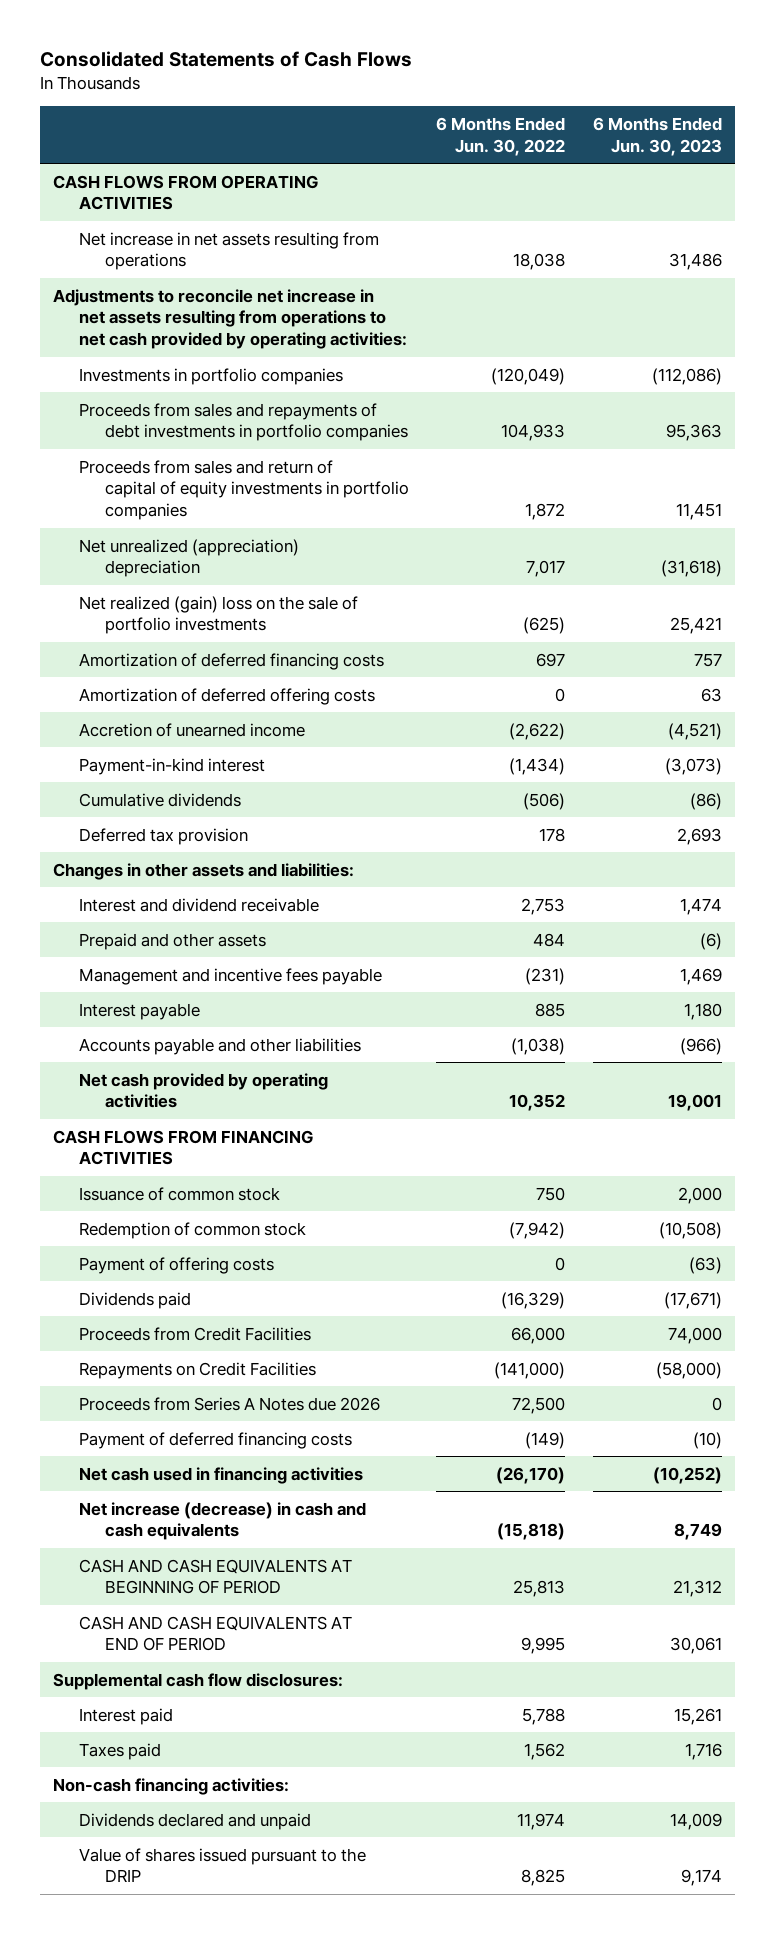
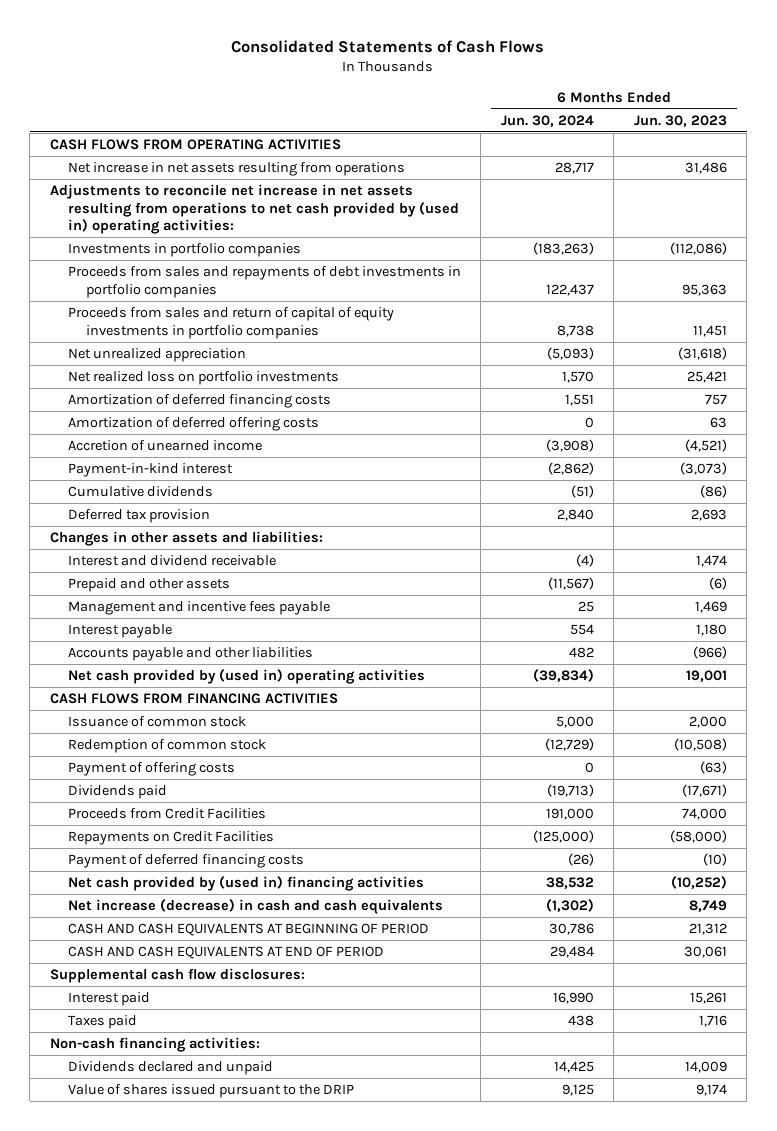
[436,117,566,156] 6 Months Ended Jun. 30, 2022 -> none
none -> [500,114,594,127] Jun. 30, 2024
[53,288,408,350] Adjustments to reconcile net increase in net assets resulting from operations to net cash provided by operating activities: -> [49,184,459,235] Adjustments to reconcile net increase in net assets resulting from operations to net cash provided by (used in) operating activities:
[79,538,300,578] Net unrealized (appreciation) depreciation -> [67,348,246,363] Net unrealized appreciation
[79,595,359,635] Net realized (gain) loss on the sale of portfolio investments -> [67,371,339,386] Net realized loss on portfolio investments
[79,1072,329,1109] Net cash provided by operating activities -> [67,669,425,685] Net cash provided by (used in) operating activities
[79,1396,381,1411] Proceeds from Series A Notes due 2026 -> none
[79,1466,364,1484] Net cash used in financing activities -> [67,876,424,892] Net cash provided by (used in) financing activities

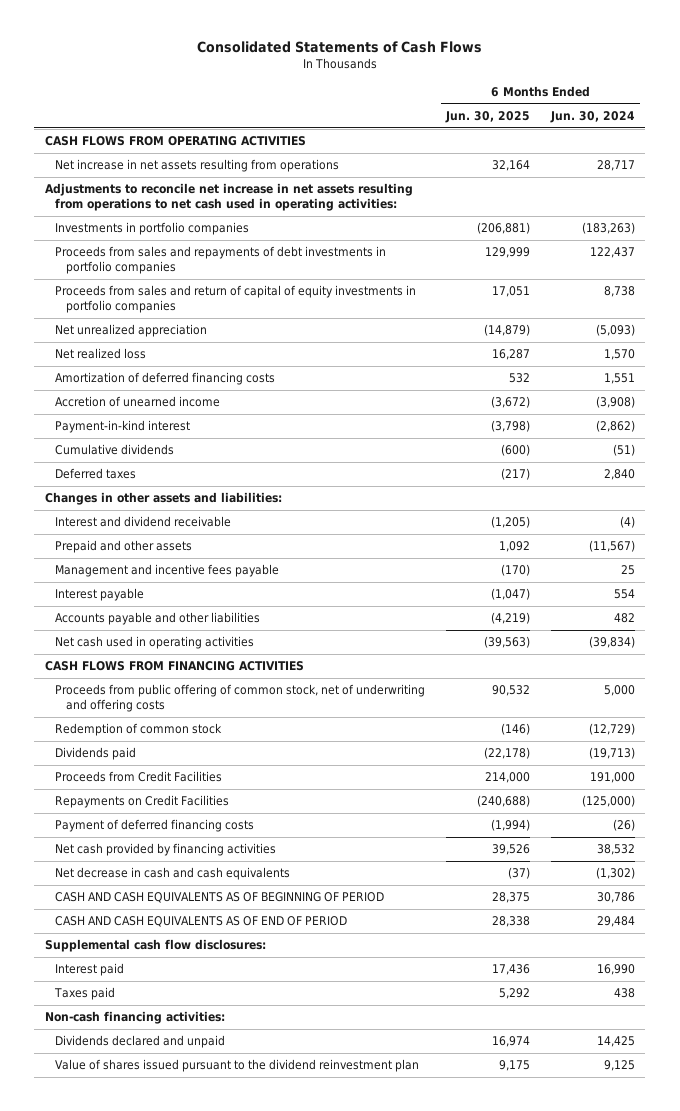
[633,114,727,127] Jun. 30, 2023 -> none
none -> [445,110,531,123] Jun. 30, 2025
[49,184,459,235] Adjustments to reconcile net increase in net assets resulting from operations to net cash provided by (used in) operating activities: -> [44,183,413,212] Adjustments to reconcile net increase in net assets resulting from operations to net cash used in operating activities:
[67,371,339,386] Net realized loss on portfolio investments -> [55,348,147,360] Net realized loss
[67,417,319,432] Amortization of deferred offering costs -> none
[67,509,210,524] Deferred tax provision -> [55,468,137,480] Deferred taxes
[67,669,425,685] Net cash provided by (used in) operating activities -> [55,636,255,650] Net cash used in operating activities
[67,716,246,728] Issuance of common stock -> [55,684,426,713] Proceeds from public offering of common stock, net of underwriting and offering costs
[67,762,235,777] Payment of offering costs -> none
[67,876,424,892] Net cash provided by (used in) financing activities -> [55,843,277,857] Net cash provided by financing activities
[67,899,443,915] Net increase (decrease) in cash and cash equivalents -> [55,867,291,881] Net decrease in cash and cash equivalents
[67,923,429,937] CASH AND CASH EQUIVALENTS AT BEGINNING OF PERIOD -> [55,892,385,904] CASH AND CASH EQUIVALENTS AS OF BEGINNING OF PERIOD
[67,946,384,960] CASH AND CASH EQUIVALENTS AT END OF PERIOD -> [55,916,348,928] CASH AND CASH EQUIVALENTS AS OF END OF PERIOD
[67,1084,354,1099] Value of shares issued pursuant to the DRIP -> [55,1059,420,1073] Value of shares issued pursuant to the dividend reinvestment plan

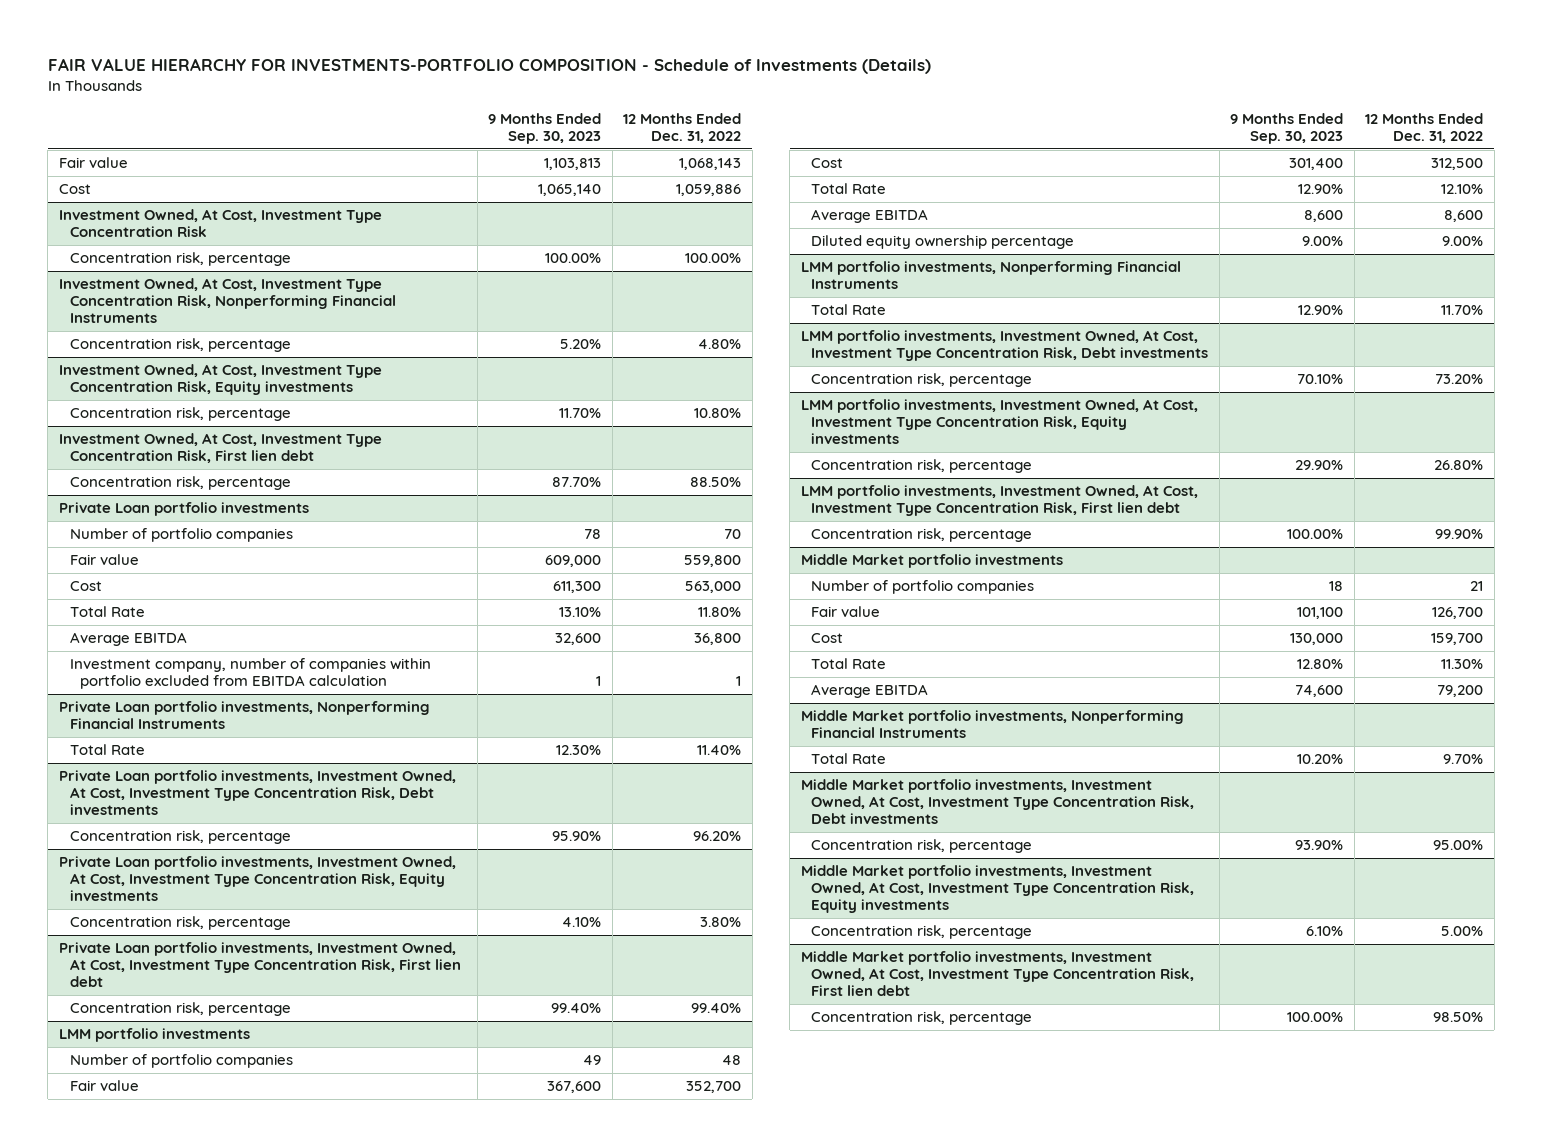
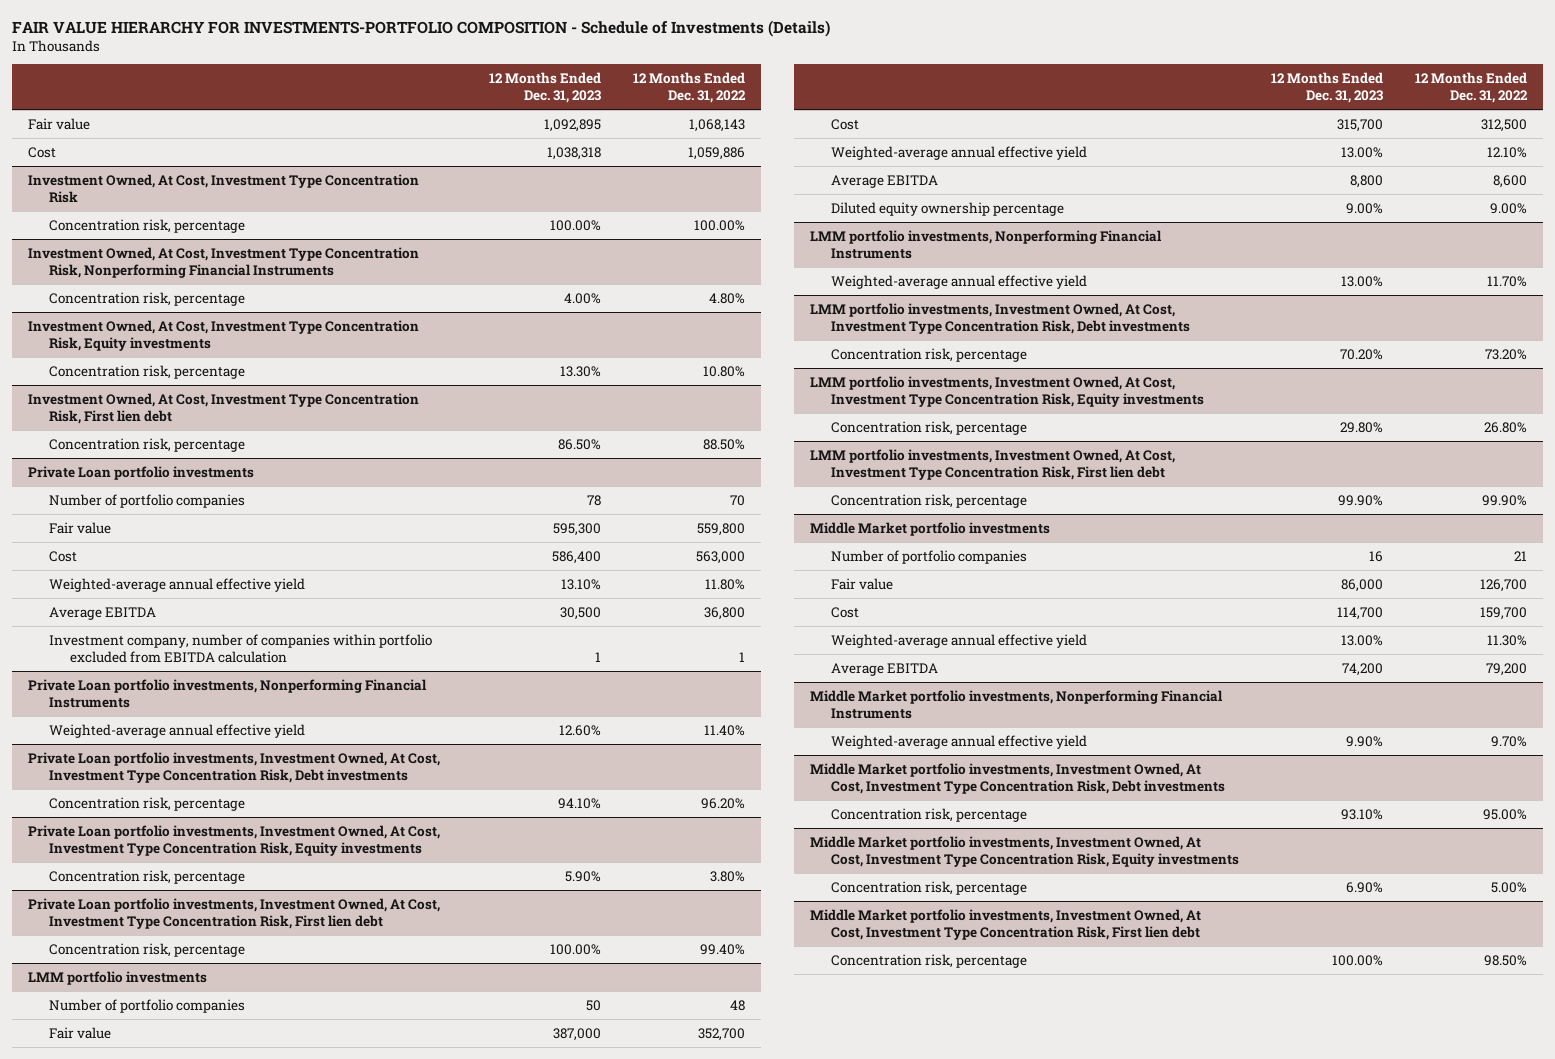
[488,113,602,145] 9 Months Ended Sep. 30, 2023 -> none
none -> [488,71,601,104] 12 Months Ended Dec. 31, 2023
[69,606,145,618] Total Rate -> [49,577,306,592] Weighted-average annual effective yield
[69,744,145,756] Total Rate -> [49,723,306,738] Weighted-average annual effective yield
[811,183,887,195] Total Rate -> [831,145,1088,160] Weighted-average annual effective yield
[811,304,887,316] Total Rate -> [831,274,1088,289] Weighted-average annual effective yield
[811,658,887,670] Total Rate -> [831,633,1088,648] Weighted-average annual effective yield
[811,753,887,765] Total Rate -> [831,734,1088,749] Weighted-average annual effective yield

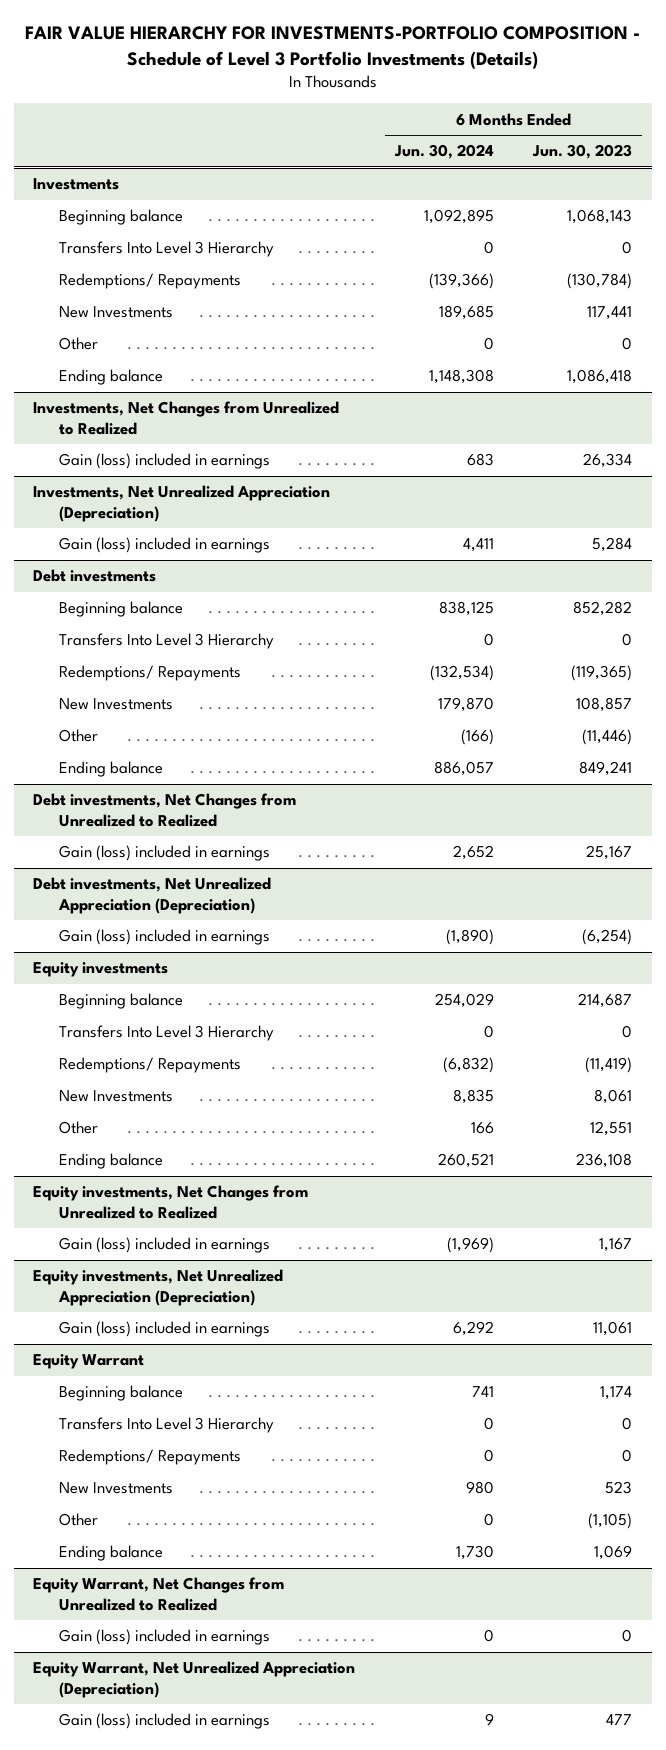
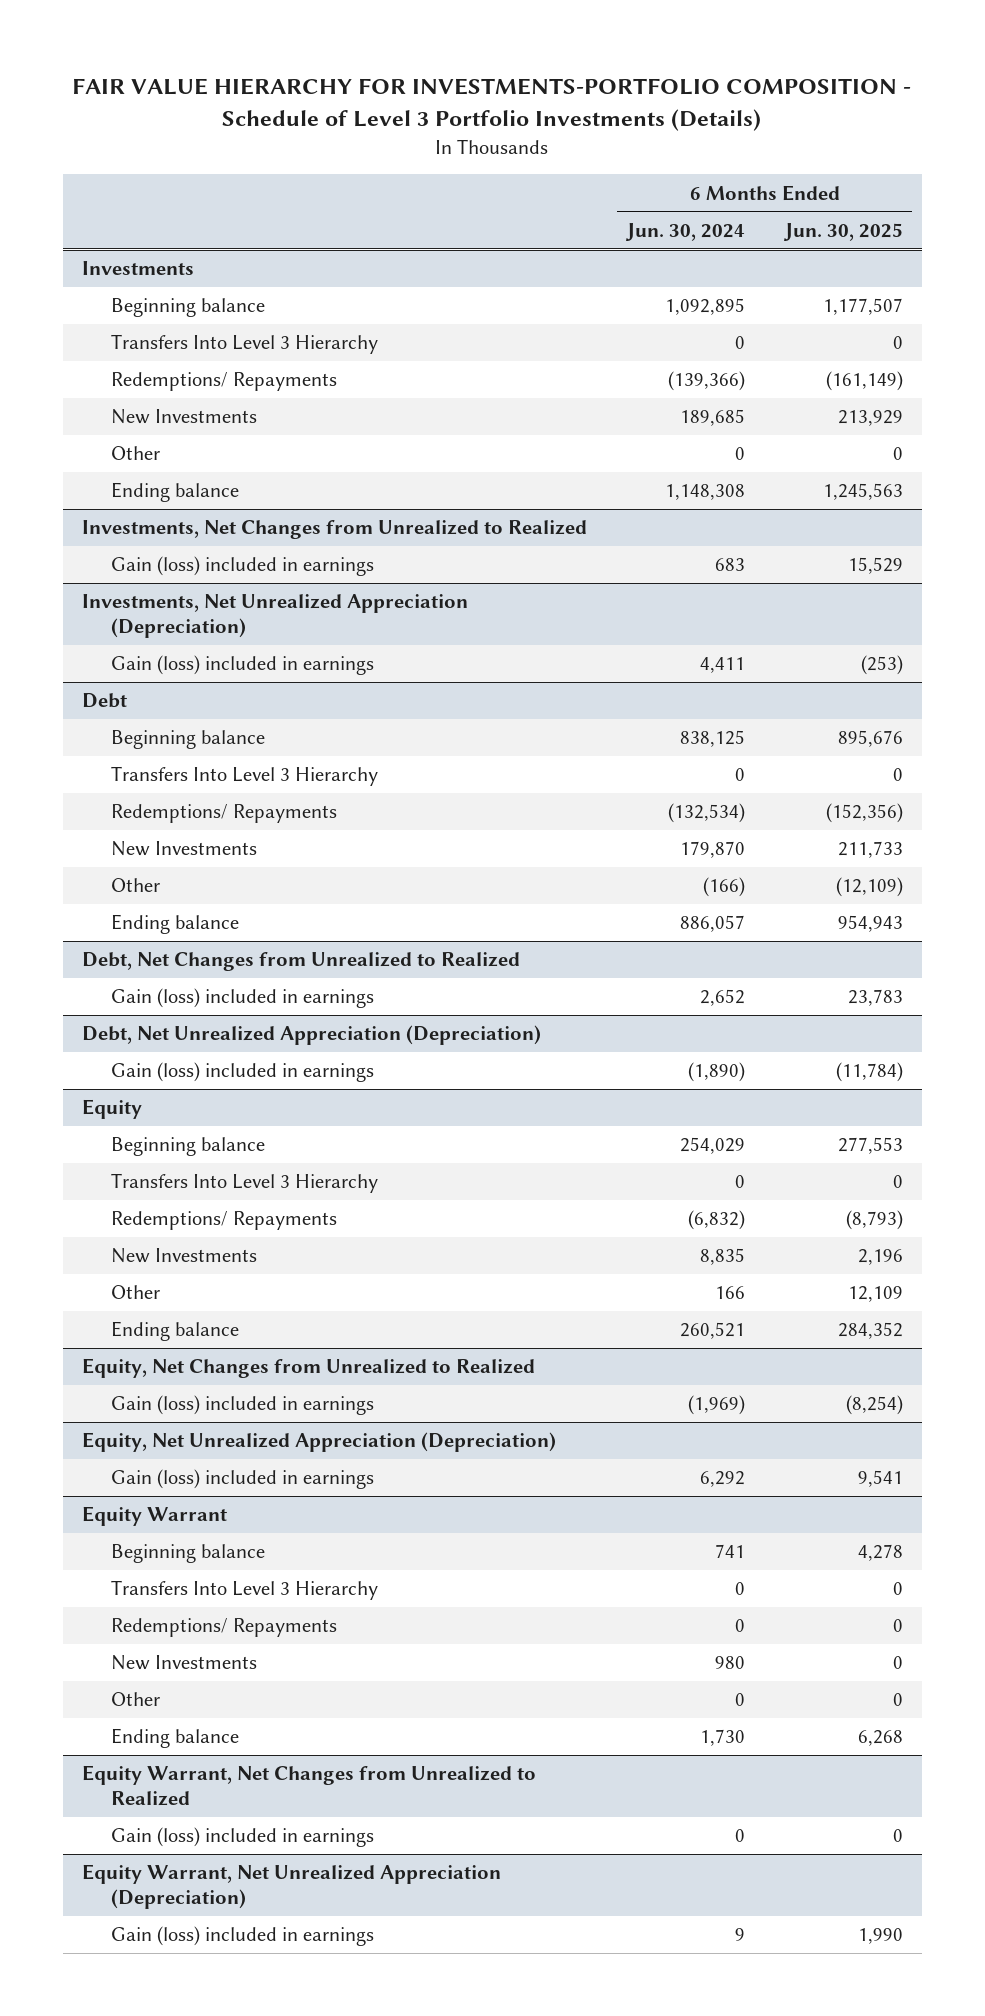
[532,144,633,160] Jun. 30, 2023 -> none
none -> [782,222,903,241] Jun. 30, 2025
[33,569,157,583] Debt investments -> [82,693,128,709] Debt
[33,793,297,827] Debt investments, Net Changes from Unrealized to Realized -> [82,952,521,972] Debt, Net Changes from Unrealized to Realized
[33,877,272,914] Debt investments, Net Unrealized Appreciation (Depreciation) -> [82,1025,542,1046] Debt, Net Unrealized Appreciation (Depreciation)
[33,962,169,978] Equity investments -> [82,1099,143,1120] Equity
[33,1185,309,1219] Equity investments, Net Changes from Unrealized to Realized -> [82,1358,536,1379] Equity, Net Changes from Unrealized to Realized
[33,1269,284,1306] Equity investments, Net Unrealized Appreciation (Depreciation) -> [82,1432,557,1453] Equity, Net Unrealized Appreciation (Depreciation)

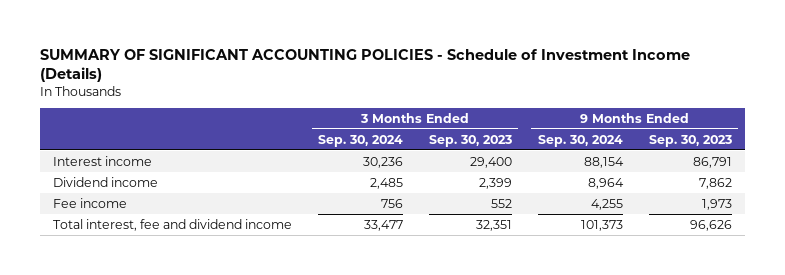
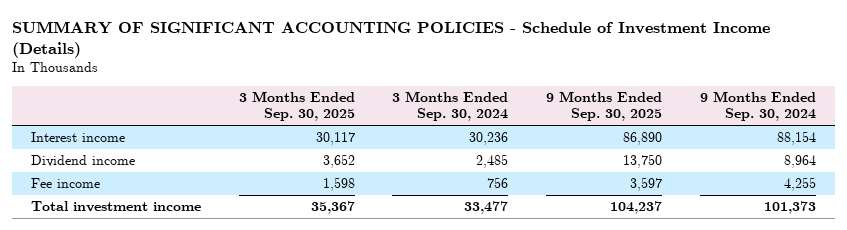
[429,134,513,147] Sep. 30, 2023 -> none
[648,134,732,147] Sep. 30, 2023 -> none
none -> [238,91,355,122] 3 Months Ended Sep. 30, 2025
none -> [546,91,663,122] 9 Months Ended Sep. 30, 2025
[53,218,293,231] Total interest, fee and dividend income -> [30,201,201,213] Total investment income

